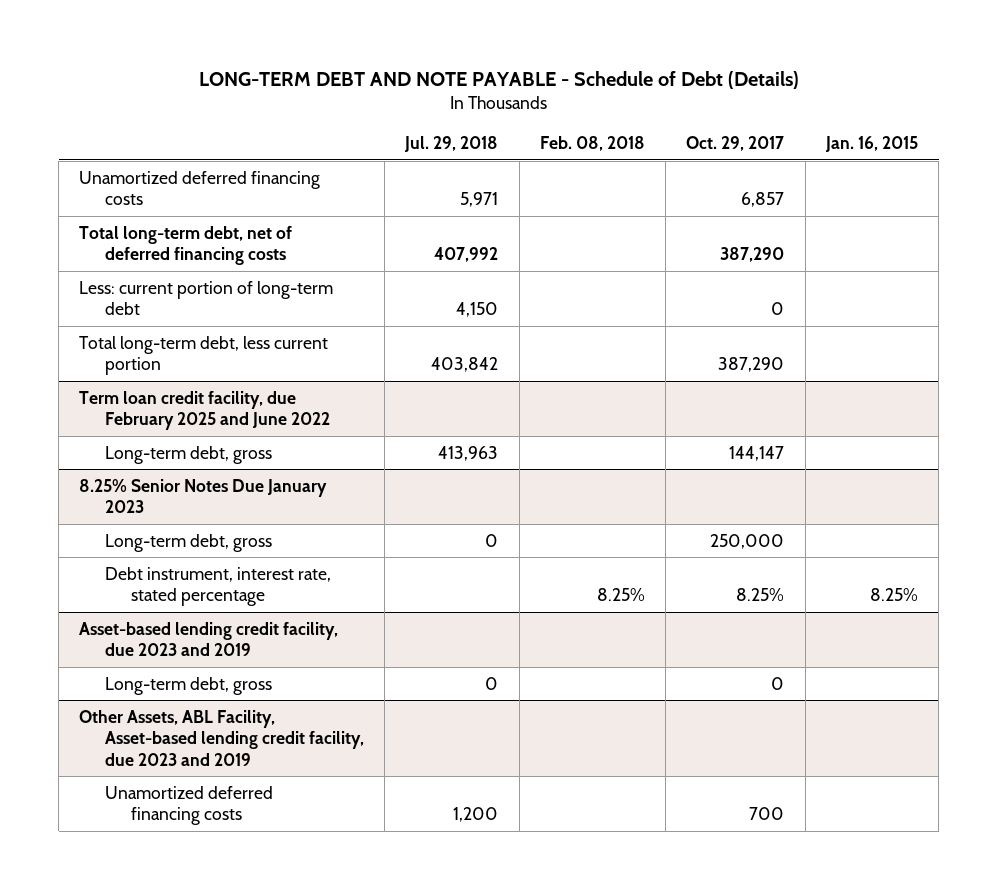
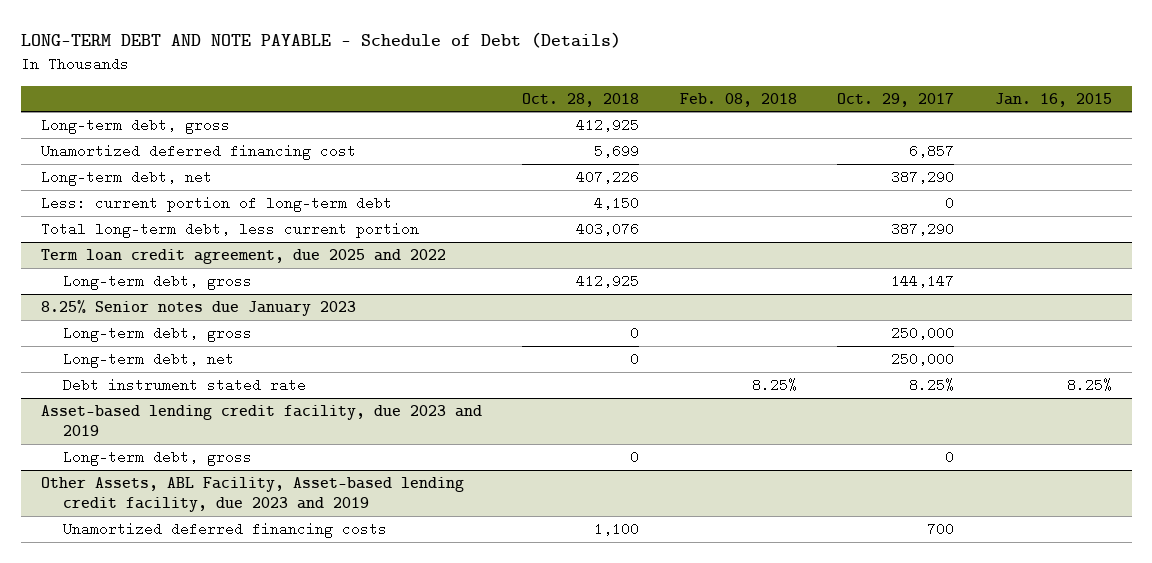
[404,135,499,152] Jul. 29, 2018 -> none
none -> [522,92,640,107] Oct. 28, 2018
none -> [40,118,230,135] Long-term debt, gross
[79,170,321,206] Unamortized deferred financing costs -> [40,144,356,161] Unamortized deferred financing cost
[79,225,293,266] Total long-term debt, net of deferred financing costs -> [40,170,212,187] Long-term debt, net
[79,390,330,431] Term loan credit facility, due February 2025 and June 2022 -> [40,249,446,265] Term loan credit agreement, due 2025 and 2022
[79,478,328,514] 8.25% Senior Notes Due January 2023 -> [40,300,356,317] 8.25% Senior notes due January 2023
none -> [63,352,235,369] Long-term debt, net
[104,566,331,607] Debt instrument, interest rate, stated percentage -> [63,378,307,393] Debt instrument stated rate

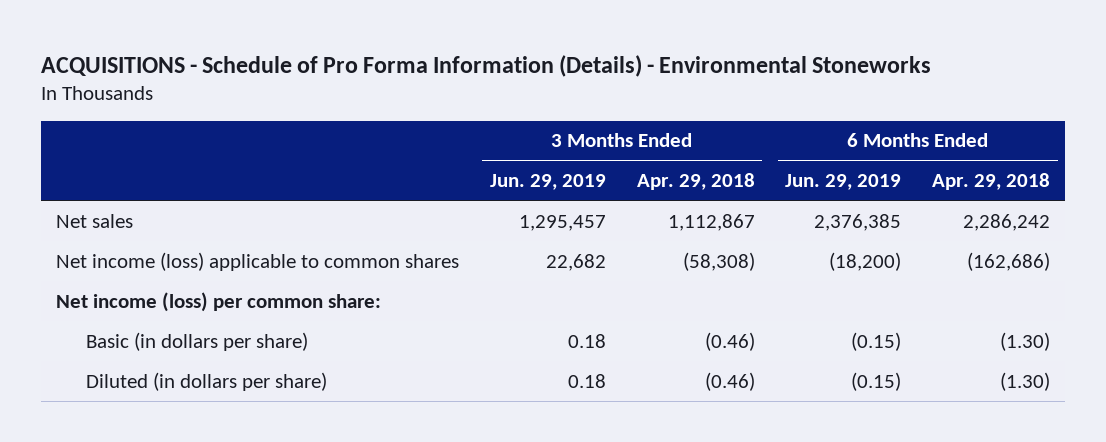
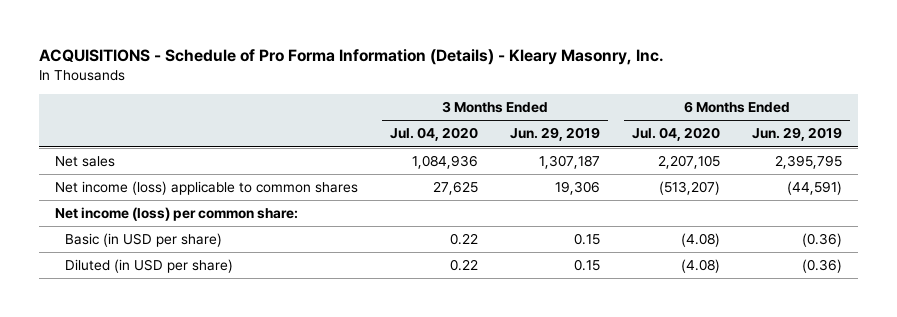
[40,54,931,77] ACQUISITIONS - Schedule of Pro Forma Information (Details) - Environmental Stoneworks -> [38,48,664,65] ACQUISITIONS - Schedule of Pro Forma Information (Details) - Kleary Masonry, Inc.
[636,173,755,191] Apr. 29, 2018 -> none
[932,173,1051,191] Apr. 29, 2018 -> none
none -> [390,127,479,142] Jul. 04, 2020
none -> [632,127,721,142] Jul. 04, 2020
[518,214,606,231] 1,295,457 -> [539,155,601,170] 1,307,187
[814,213,902,231] 2,376,385 -> [775,155,843,170] 2,395,795
[545,253,606,271] 22,682 -> [555,181,601,196] 19,306
[829,251,902,271] (18,200) -> [787,181,843,196] (44,591)
[85,331,308,351] Basic (in dollars per share) -> [65,233,223,248] Basic (in USD per share)
[567,333,606,348] 0.18 -> [574,233,601,246] 0.15
[851,331,902,351] (0.15) -> [802,233,843,248] (0.36)
[85,371,327,391] Diluted (in dollars per share) -> [65,259,234,274] Diluted (in USD per share)
[567,373,606,388] 0.18 -> [574,259,601,272] 0.15
[851,371,902,391] (0.15) -> [802,259,843,274] (0.36)

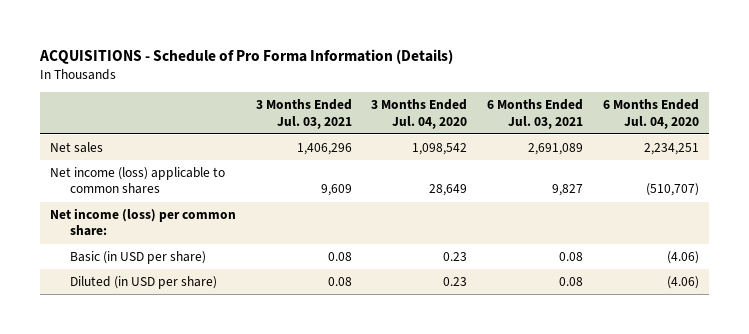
[38,48,664,65] ACQUISITIONS - Schedule of Pro Forma Information (Details) - Kleary Masonry, Inc. -> [39,48,454,64] ACQUISITIONS - Schedule of Pro Forma Information (Details)
[510,127,601,142] Jun. 29, 2019 -> none
[752,127,843,142] Jun. 29, 2019 -> none
none -> [255,99,352,129] 3 Months Ended Jul. 03, 2021
none -> [487,99,584,129] 6 Months Ended Jul. 03, 2021
[412,155,479,170] 1,084,936 -> [412,143,468,156] 1,098,542
[658,155,721,170] 2,207,105 -> [643,143,699,156] 2,234,251
[433,181,479,196] 27,625 -> [429,184,468,197] 28,649
[659,181,721,196] (513,207) -> [645,183,699,197] (510,707)
[450,233,479,246] 0.22 -> [443,252,468,262] 0.23
[681,233,721,248] (4.08) -> [666,251,699,265] (4.06)
[450,259,479,272] 0.22 -> [443,277,468,287] 0.23
[681,259,721,274] (4.08) -> [666,276,699,290] (4.06)

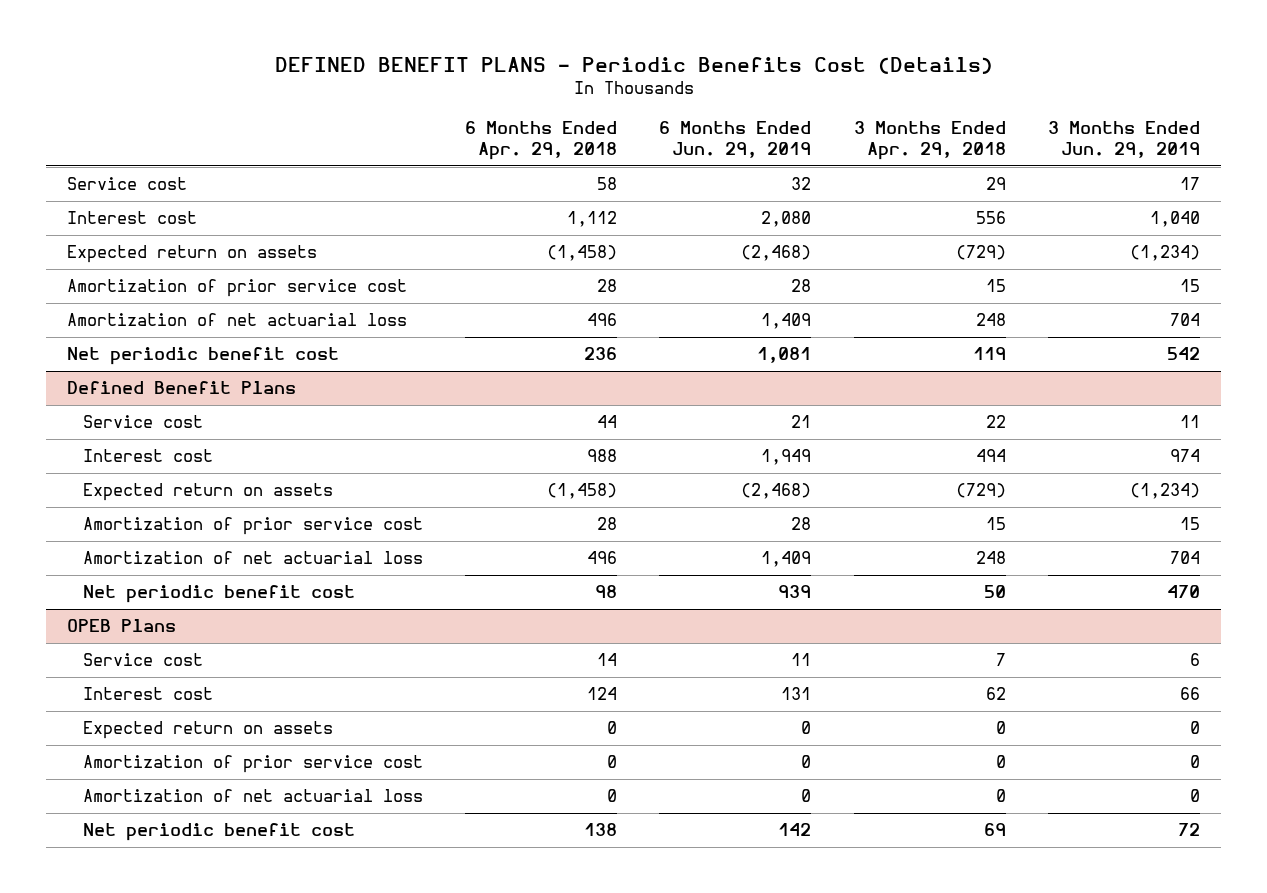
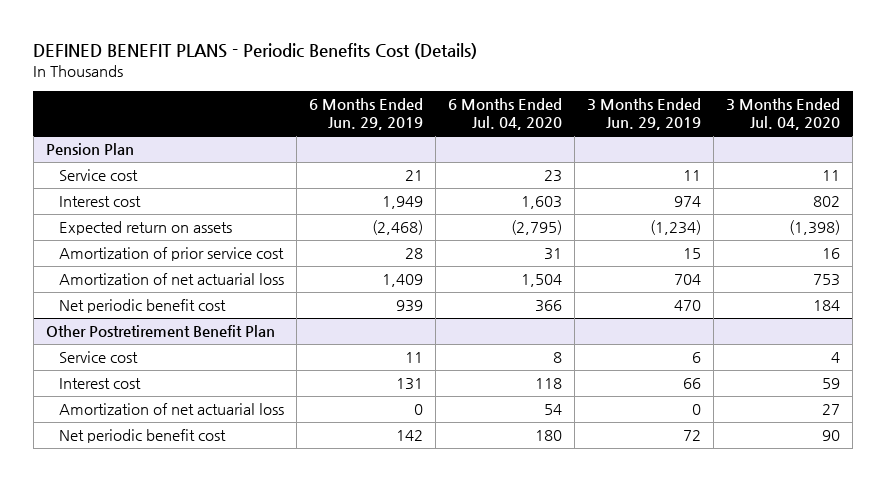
[465,120,618,161] 6 Months Ended Apr. 29, 2018 -> none
[853,120,1006,161] 3 Months Ended Apr. 29, 2018 -> none
none -> [448,98,563,131] 6 Months Ended Jul. 04, 2020
none -> [726,98,841,131] 3 Months Ended Jul. 04, 2020
[67,177,188,191] Service cost -> none
[67,211,198,225] Interest cost -> none
[67,245,318,264] Expected return on assets -> none
[67,279,408,298] Amortization of prior service cost -> none
[67,313,408,327] Amortization of net actuarial loss -> none
[67,347,340,366] Net periodic benefit cost -> none
[67,381,297,395] Defined Benefit Plans -> [45,143,134,156] Pension Plan
[67,619,177,633] OPEB Plans -> [45,325,275,338] Other Postretirement Benefit Plan
[82,721,333,740] Expected return on assets -> none
[82,755,423,774] Amortization of prior service cost -> none

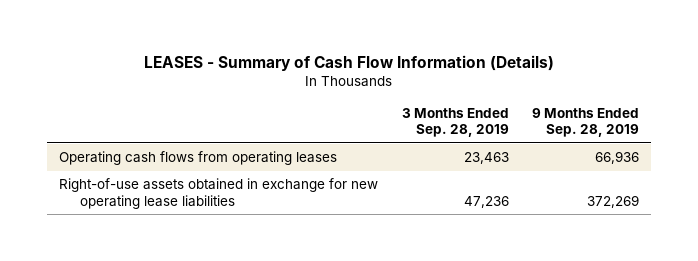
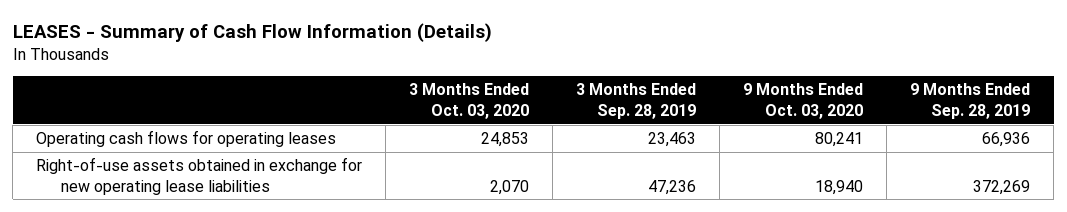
none -> [409,83,530,119] 3 Months Ended Oct. 03, 2020
none -> [743,83,864,119] 9 Months Ended Oct. 03, 2020
[58,151,337,166] Operating cash flows from operating leases -> [36,130,337,148] Operating cash flows for operating leases

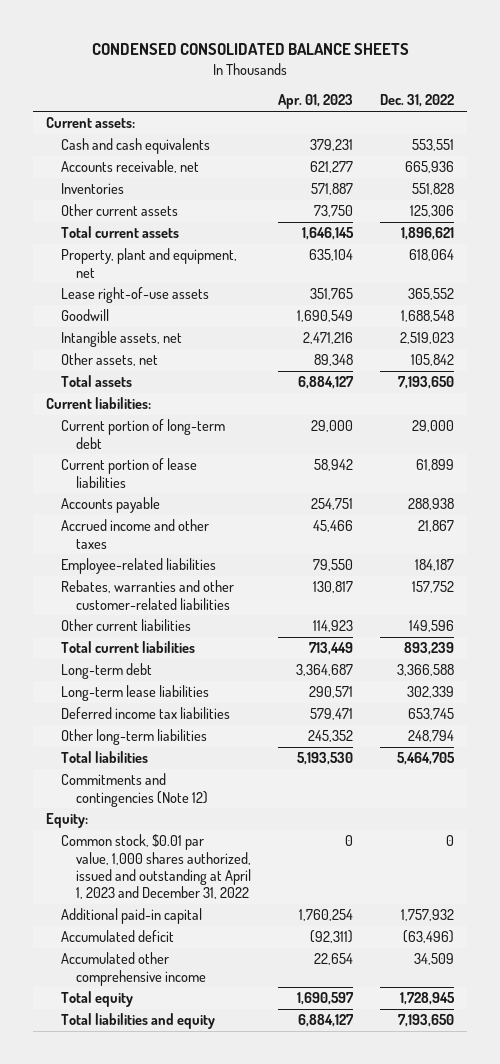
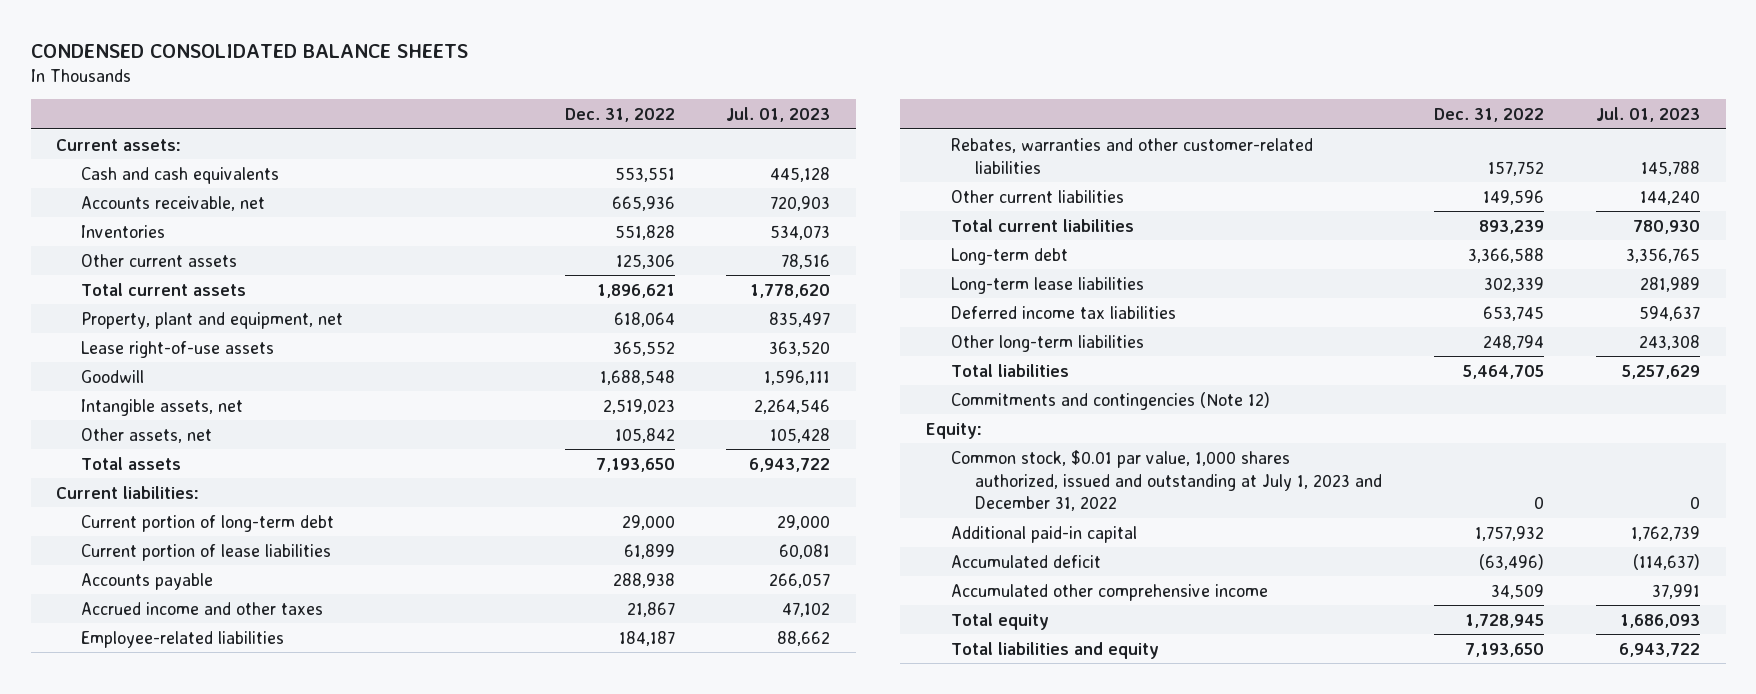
[277,94,353,110] Apr. 01, 2023 -> none
none -> [726,107,831,123] Jul. 01, 2023
[61,834,251,899] Common stock, $0.01 par value, 1,000 shares authorized, issued and outstanding at April 1, 2023 and December 31, 2022 -> [950,449,1383,512] Common stock, $0.01 par value, 1,000 shares authorized, issued and outstanding at July 1, 2023 and December 31, 2022

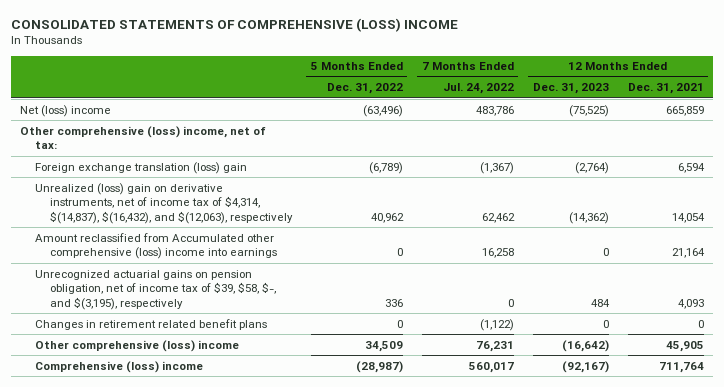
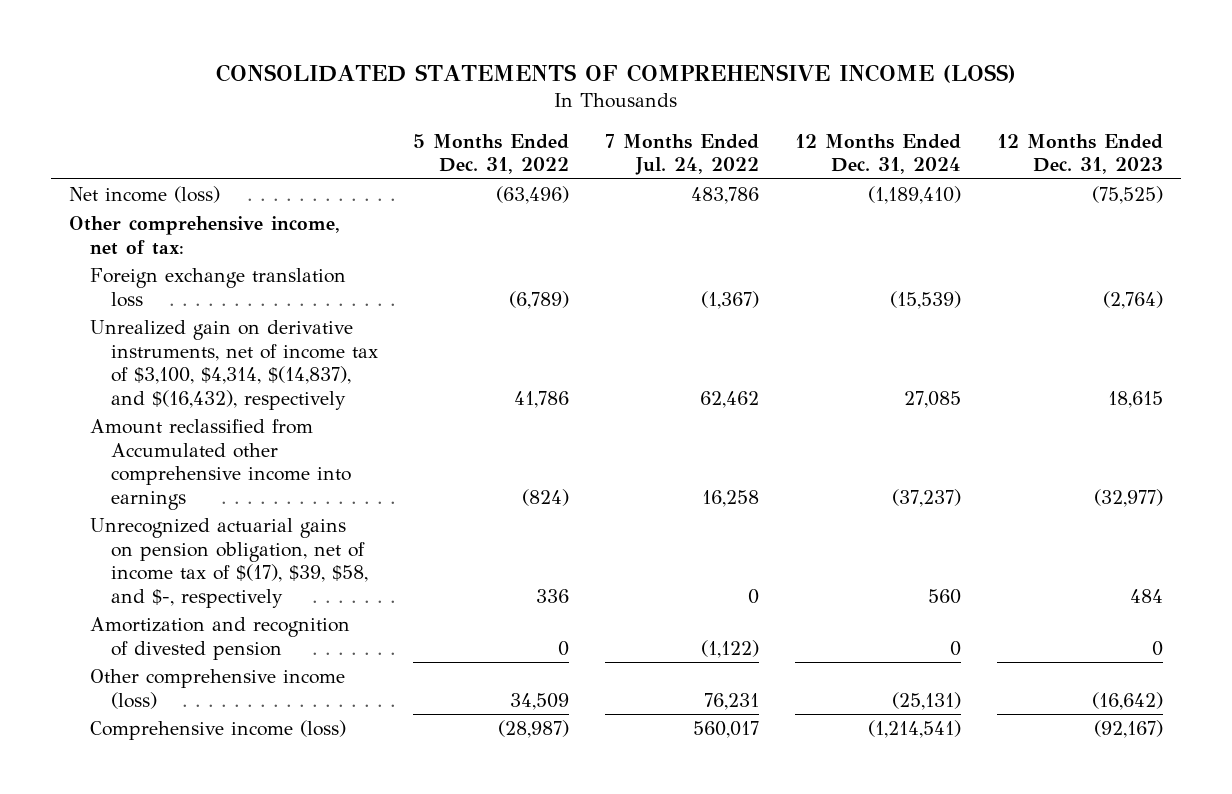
[10,17,458,32] CONSOLIDATED STATEMENTS OF COMPREHENSIVE (LOSS) INCOME -> [215,63,1016,83] CONSOLIDATED STATEMENTS OF COMPREHENSIVE INCOME (LOSS)
[627,83,704,95] Dec. 31, 2021 -> none
none -> [795,133,962,175] 12 Months Ended Dec. 31, 2024
[20,104,112,117] Net (loss) income -> [68,186,220,204] Net income (loss)
[20,125,267,150] Other comprehensive (loss) income, net of tax: -> [68,216,340,255] Other comprehensive income, net of tax:
[34,161,247,174] Foreign exchange translation (loss) gain -> [89,268,346,307] Foreign exchange translation loss
[34,182,293,224] Unrealized (loss) gain on derivative instruments, net of income tax of $4,314, $(14,837), $(16,432), and $(12,063), respectively -> [89,320,378,410] Unrealized gain on derivative instruments, net of income tax of $3,100, $4,314, $(14,837), and $(16,432), respectively
[370,212,404,223] 40,962 -> [514,390,570,408] 41,786
[568,211,609,224] (14,362) -> [1107,390,1163,408] 18,615
[34,232,277,260] Amount reclassified from Accumulated other comprehensive (loss) income into earnings -> [89,419,351,510] Amount reclassified from Accumulated other comprehensive income into earnings
[396,248,403,257] 0 -> [522,488,570,506] (824)
[602,248,609,257] 0 -> [1093,488,1163,507] (32,977)
[34,269,276,310] Unrecognized actuarial gains on pension obligation, net of income tax of $39, $58, $-, and $(3,195), respectively -> [89,518,368,608] Unrecognized actuarial gains on pension obligation, net of income tax of $(17), $39, $58, and $-, respectively
[34,318,267,330] Changes in retirement related benefit plans -> [89,617,350,660] Amortization and recognition of divested pension
[34,339,239,352] Other comprehensive (loss) income -> [89,669,345,709] Other comprehensive income (loss)
[34,360,203,373] Comprehensive (loss) income -> [89,720,346,741] Comprehensive income (loss)

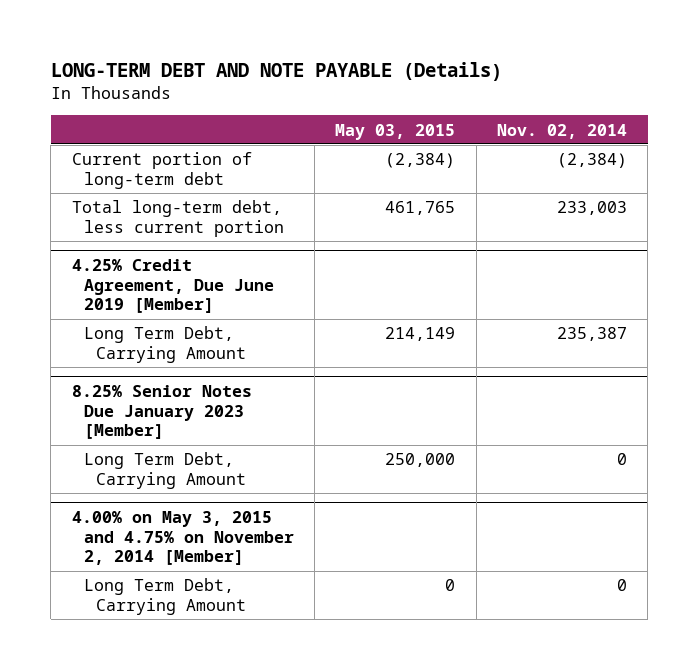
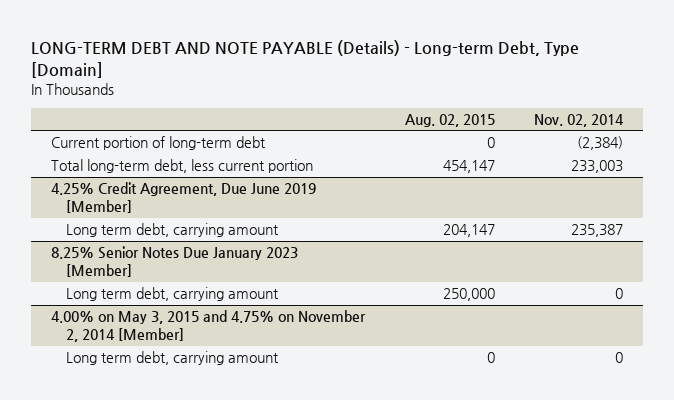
[50,61,502,81] LONG-TERM DEBT AND NOTE PAYABLE (Details) -> [31,40,580,78] LONG-TERM DEBT AND NOTE PAYABLE (Details) - Long-term Debt, Type [Domain]
[335,123,456,140] May 03, 2015 -> none
none -> [404,113,495,127] Aug. 02, 2015
[83,326,246,363] Long Term Debt, Carrying Amount -> [65,223,279,238] Long term debt, carrying amount
[83,452,246,489] Long Term Debt, Carrying Amount -> [65,287,279,302] Long term debt, carrying amount
[83,578,246,615] Long Term Debt, Carrying Amount -> [65,351,279,366] Long term debt, carrying amount

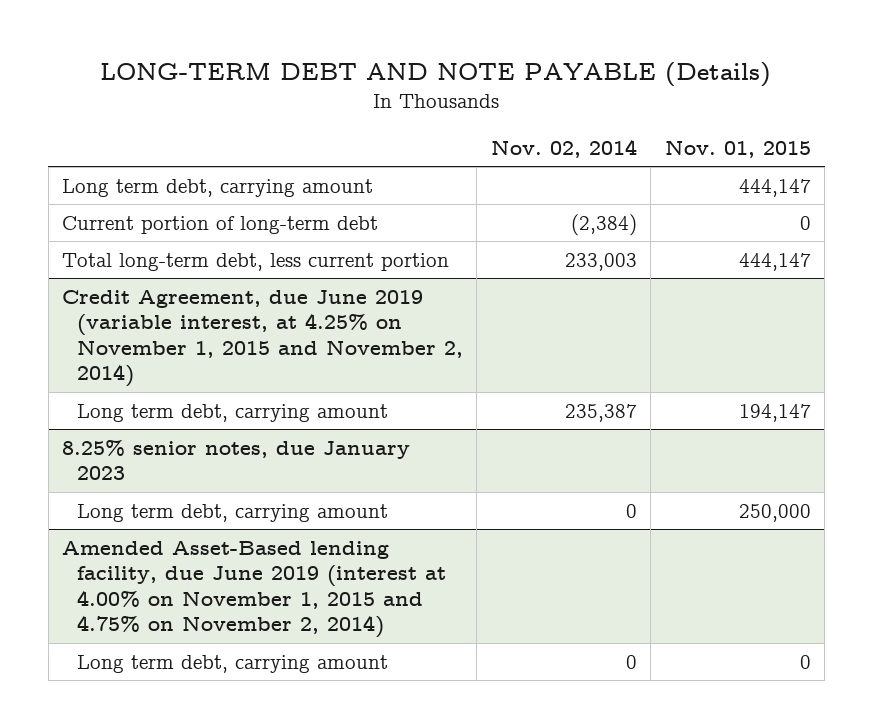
[31,40,580,78] LONG-TERM DEBT AND NOTE PAYABLE (Details) - Long-term Debt, Type [Domain] -> [100,62,772,88] LONG-TERM DEBT AND NOTE PAYABLE (Details)
[404,113,495,127] Aug. 02, 2015 -> none
none -> [664,139,811,158] Nov. 01, 2015
none -> [62,178,374,197] Long term debt, carrying amount
[51,182,317,214] 4.25% Credit Agreement, Due June 2019 [Member] -> [62,289,464,388] Credit Agreement, due June 2019 (variable interest, at 4.25% on November 1, 2015 and November 2, 2014)
[51,246,299,278] 8.25% Senior Notes Due January 2023 [Member] -> [62,439,411,481] 8.25% senior notes, due January 2023
[51,310,367,343] 4.00% on May 3, 2015 and 4.75% on November 2, 2014 [Member] -> none
none -> [62,540,447,639] Amended Asset-Based lending facility, due June 2019 (interest at 4.00% on November 1, 2015 and 4.75% on November 2, 2014)

